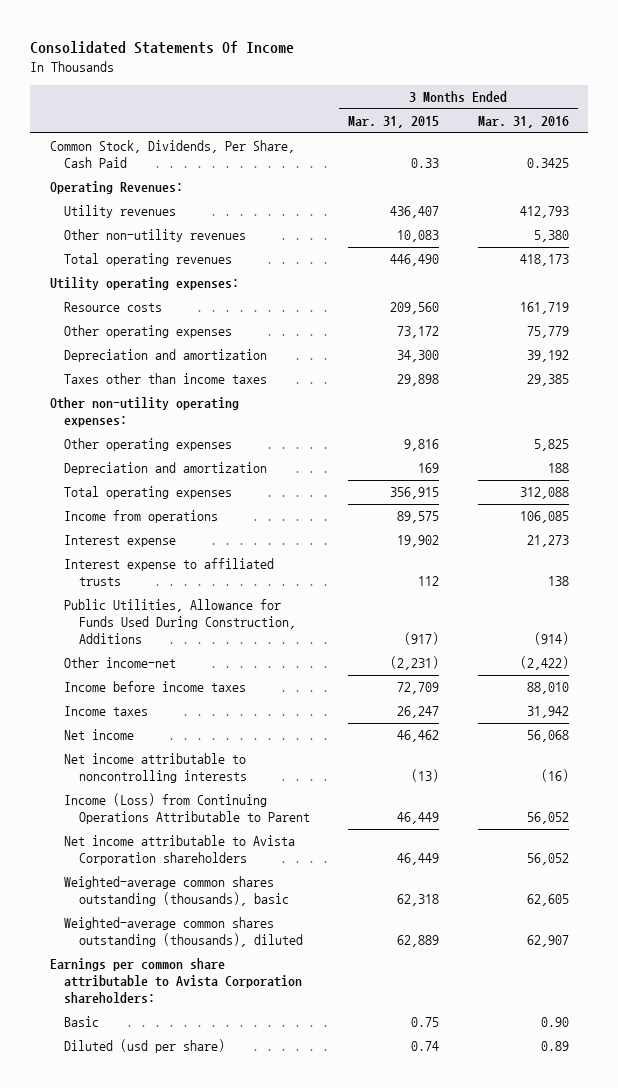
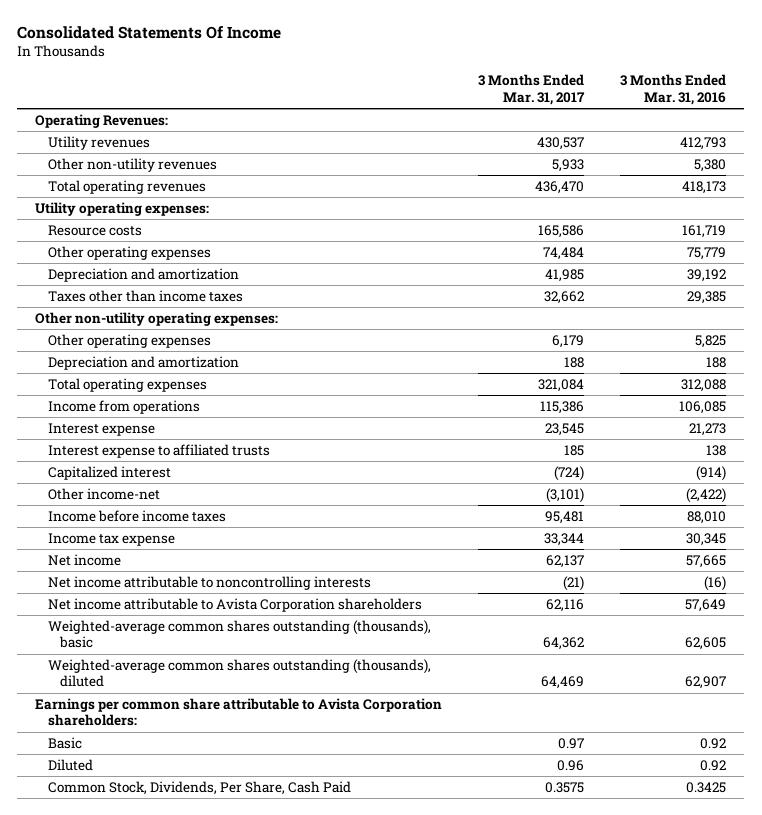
[348,116,440,129] Mar. 31, 2015 -> none
none -> [478,74,586,105] 3 Months Ended Mar. 31, 2017
[64,599,296,645] Public Utilities, Allowance for Funds Used During Construction, Additions -> [47,466,171,481] Capitalized interest
[64,706,149,717] Income taxes -> [47,533,175,547] Income tax expense
[526,706,569,719] 31,942 -> [686,533,727,547] 30,345
[526,730,569,743] 56,068 -> [686,555,727,569] 57,665
[64,793,310,825] Income (Loss) from Continuing Operations Attributable to Parent -> none
[526,853,569,866] 56,052 -> [685,599,727,613] 57,649
[540,1017,569,1028] 0.90 -> [700,738,727,750] 0.92
[64,1039,226,1054] Diluted (usd per share) -> [47,759,93,772] Diluted
[540,1041,569,1052] 0.89 -> [700,760,727,772] 0.92
[49,140,295,169] Common Stock, Dividends, Per Share, Cash Paid -> [47,781,351,796] Common Stock, Dividends, Per Share, Cash Paid

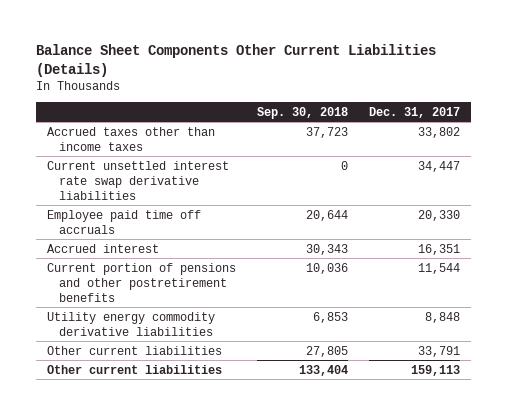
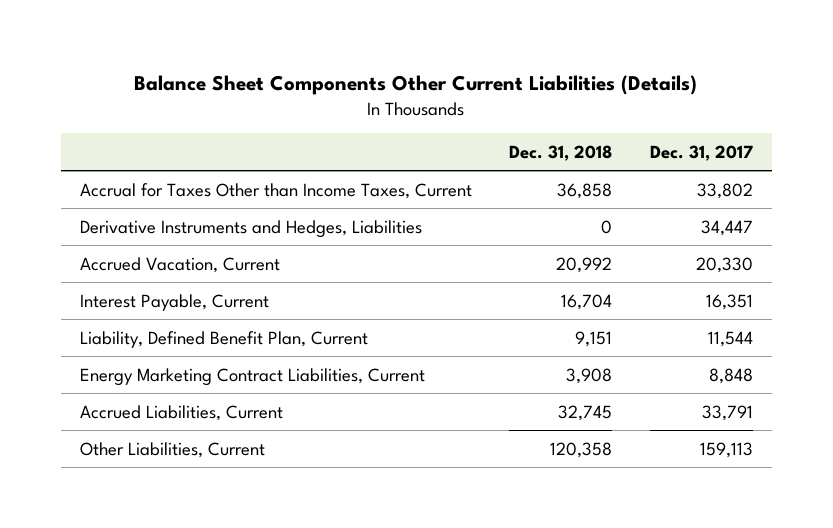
[256,106,348,119] Sep. 30, 2018 -> none
none -> [509,144,613,161] Dec. 31, 2018
[46,126,215,151] Accrued taxes other than income taxes -> [80,182,473,199] Accrual for Taxes Other than Income Taxes, Current
[46,160,229,200] Current unsettled interest rate swap derivative liabilities -> [80,219,423,238] Derivative Instruments and Hedges, Liabilities
[46,209,201,234] Employee paid time off accruals -> [80,256,281,273] Accrued Vacation, Current
[46,243,159,253] Accrued interest -> [80,293,270,311] Interest Payable, Current
[46,262,236,302] Current portion of pensions and other postretirement benefits -> [80,330,369,348] Liability, Defined Benefit Plan, Current
[46,311,215,336] Utility energy commodity derivative liabilities -> [80,367,426,386] Energy Marketing Contract Liabilities, Current
[46,345,222,355] Other current liabilities -> [80,404,284,421] Accrued Liabilities, Current
[46,364,222,374] Other current liabilities -> [80,441,266,458] Other Liabilities, Current

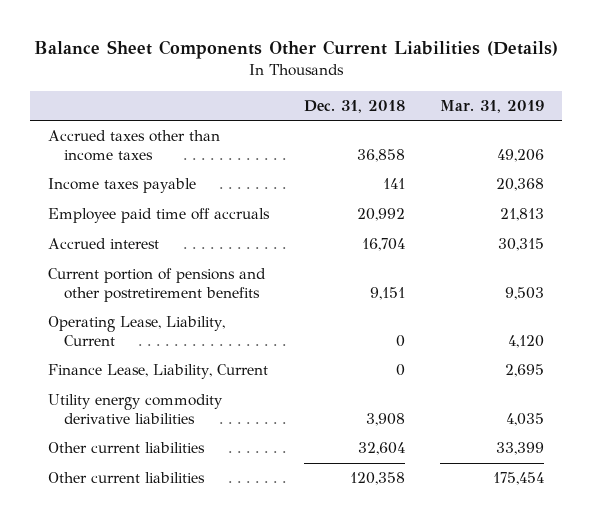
[649,144,753,161] Dec. 31, 2017 -> none
none -> [440,99,545,113] Mar. 31, 2019
[80,219,423,238] Derivative Instruments and Hedges, Liabilities -> none
[80,182,473,199] Accrual for Taxes Other than Income Taxes, Current -> [47,130,220,161] Accrued taxes other than income taxes
none -> [47,178,196,194] Income taxes payable
[80,256,281,273] Accrued Vacation, Current -> [47,208,270,224] Employee paid time off accruals
[80,293,270,311] Interest Payable, Current -> [47,238,159,250] Accrued interest
[80,330,369,348] Liability, Defined Benefit Plan, Current -> [47,268,266,302] Current portion of pensions and other postretirement benefits
none -> [47,316,225,346] Operating Lease, Liability, Current
none -> [47,364,268,380] Finance Lease, Liability, Current
[80,367,426,386] Energy Marketing Contract Liabilities, Current -> [47,394,223,424] Utility energy commodity derivative liabilities
[80,404,284,421] Accrued Liabilities, Current -> [47,442,205,454] Other current liabilities
[558,404,613,421] 32,745 -> [358,442,406,456] 32,604
[80,441,266,458] Other Liabilities, Current -> [47,472,205,484] Other current liabilities

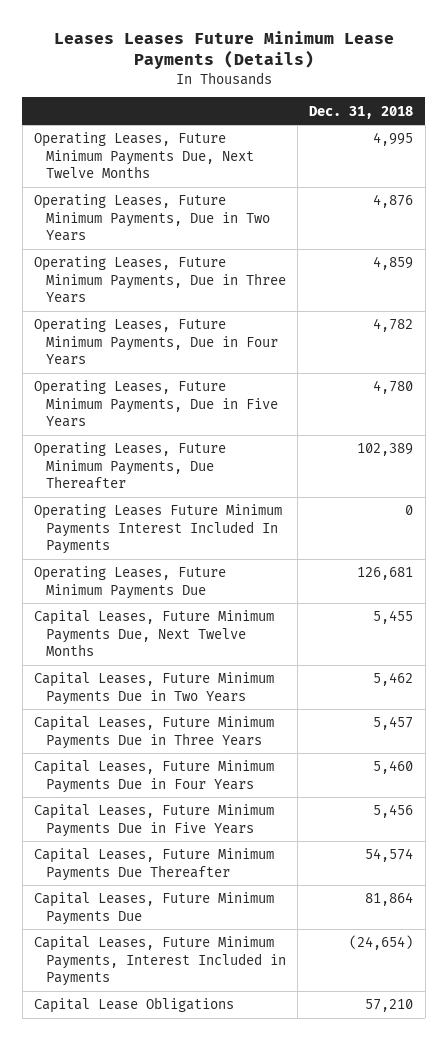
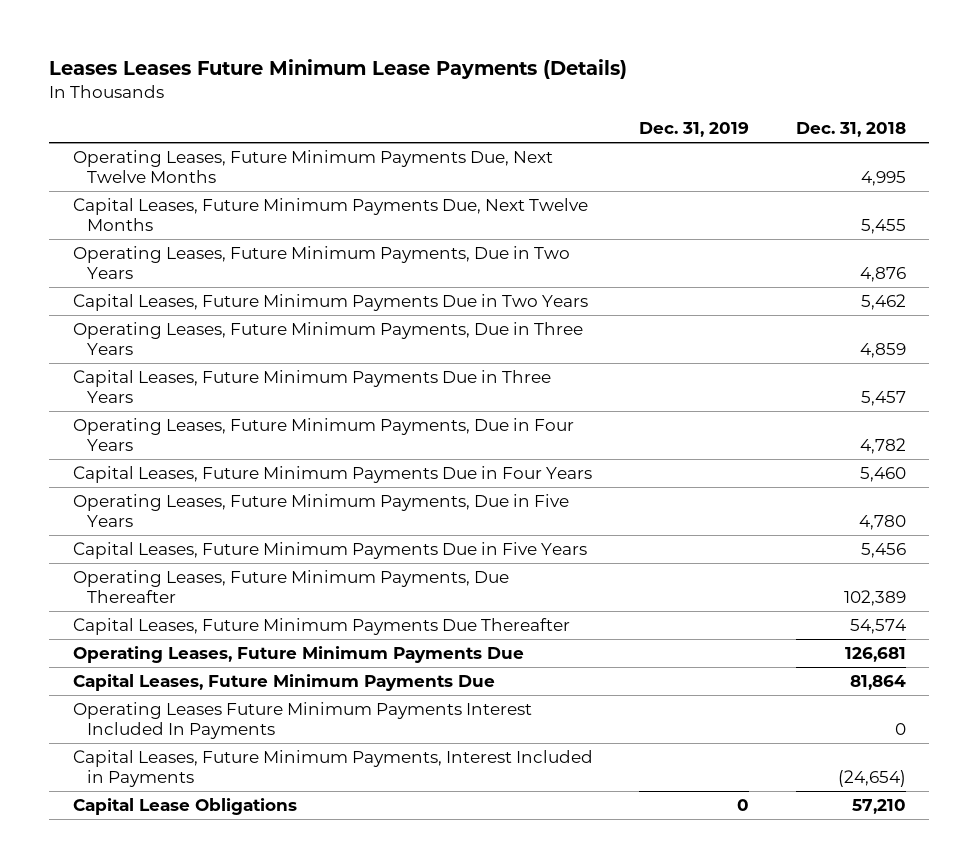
none -> [639,122,750,138] Dec. 31, 2019
[34,194,270,241] Operating Leases, Future Minimum Payments, Due in Two Years -> [72,245,570,279] Operating Leases, Future Minimum Payments, Due in Two Years
[34,256,286,303] Operating Leases, Future Minimum Payments, Due in Three Years -> [72,321,583,355] Operating Leases, Future Minimum Payments, Due in Three Years
[34,318,278,365] Operating Leases, Future Minimum Payments, Due in Four Years -> [72,417,574,451] Operating Leases, Future Minimum Payments, Due in Four Years
[34,380,278,427] Operating Leases, Future Minimum Payments, Due in Five Years -> [72,493,569,527] Operating Leases, Future Minimum Payments, Due in Five Years
[34,442,227,489] Operating Leases, Future Minimum Payments, Due Thereafter -> [72,569,509,603] Operating Leases, Future Minimum Payments, Due Thereafter
[34,566,227,599] Operating Leases, Future Minimum Payments Due -> [72,645,524,663] Operating Leases, Future Minimum Payments Due
[34,504,283,554] Operating Leases Future Minimum Payments Interest Included In Payments -> [72,701,532,739] Operating Leases Future Minimum Payments Interest Included In Payments

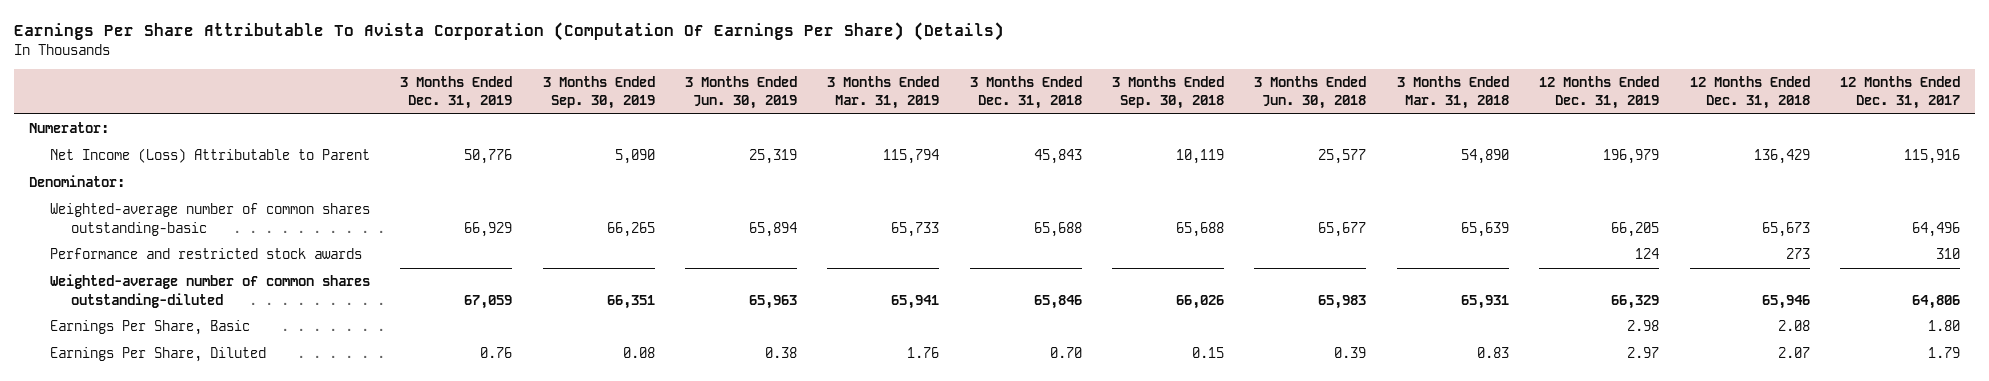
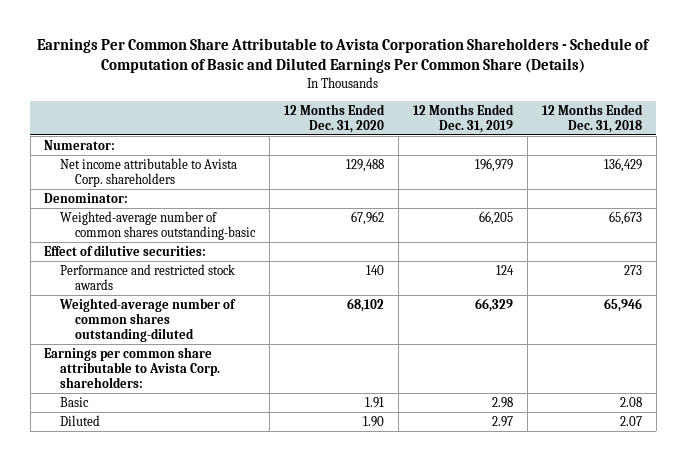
[13,21,1004,41] Earnings Per Share Attributable To Avista Corporation (Computation Of Earnings Per Share) (Details) -> [37,38,651,74] Earnings Per Common Share Attributable to Avista Corporation Shareholders - Schedule of Computation of Basic and Diluted Earnings Per Common Share (Details)
[400,76,513,110] 3 Months Ended Dec. 31, 2019 -> none
[542,76,655,110] 3 Months Ended Sep. 30, 2019 -> none
[684,76,797,110] 3 Months Ended Jun. 30, 2019 -> none
[827,76,940,110] 3 Months Ended Mar. 31, 2019 -> none
[969,76,1082,110] 3 Months Ended Dec. 31, 2018 -> none
[1112,76,1225,110] 3 Months Ended Sep. 30, 2018 -> none
[1254,76,1367,110] 3 Months Ended Jun. 30, 2018 -> none
[1396,76,1509,110] 3 Months Ended Mar. 31, 2018 -> none
[1839,76,1960,110] 12 Months Ended Dec. 31, 2017 -> none
none -> [284,103,386,133] 12 Months Ended Dec. 31, 2020
[49,148,370,164] Net Income (Loss) Attributable to Parent -> [59,157,237,188] Net income attributable to Avista Corp. shareholders
none -> [44,244,207,256] Effect of dilutive securities:
none -> [44,346,220,389] Earnings per common share attributable to Avista Corp. shareholders:
[49,320,250,336] Earnings Per Share, Basic -> [59,396,89,407] Basic
[49,347,266,363] Earnings Per Share, Diluted -> [59,414,100,426] Diluted

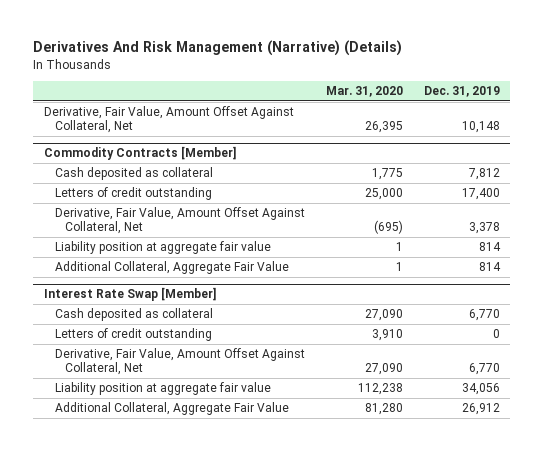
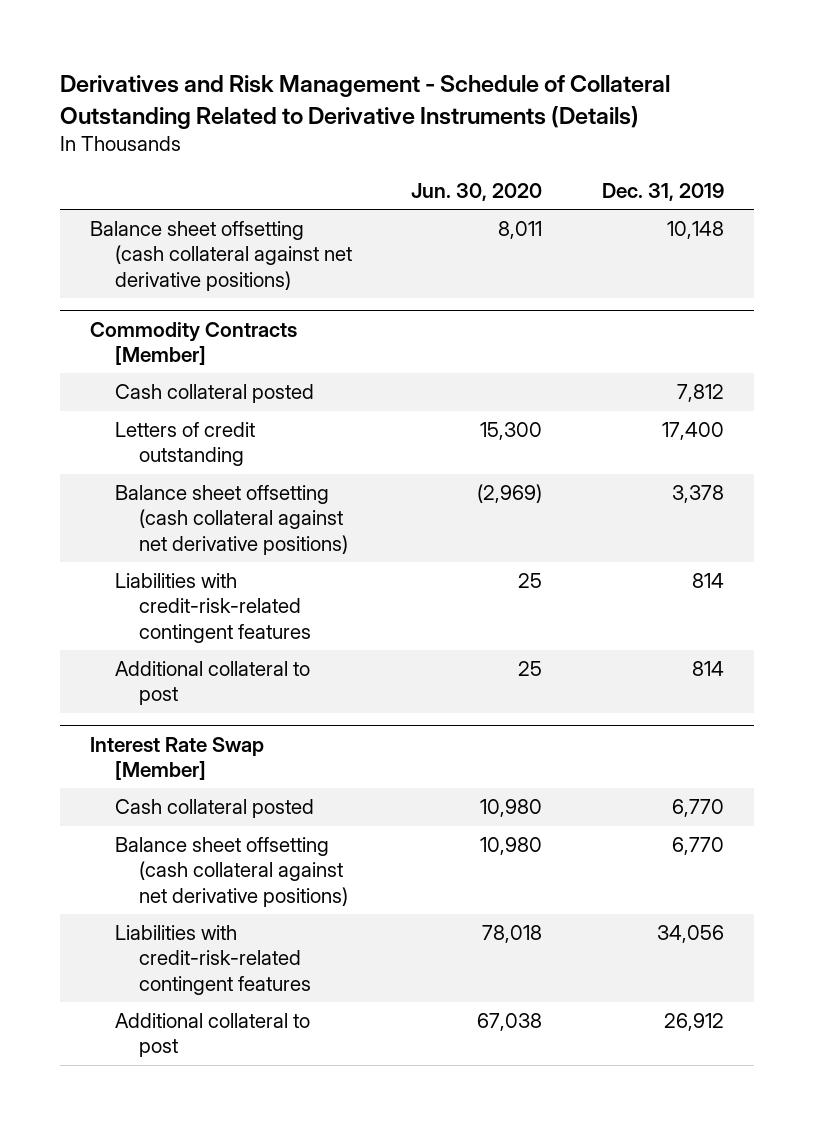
[33,40,403,57] Derivatives And Risk Management (Narrative) (Details) -> [60,75,671,129] Derivatives and Risk Management - Schedule of Collateral Outstanding Related to Derivative Instruments (Details)
[325,86,403,98] Mar. 31, 2020 -> none
none -> [411,183,543,202] Jun. 30, 2020
[43,106,294,134] Derivative, Fair Value, Amount Offset Against Collateral, Net -> [90,221,352,291] Balance sheet offsetting (cash collateral against net derivative positions)
[54,167,213,181] Cash deposited as collateral -> [114,384,314,404] Cash collateral posted
[54,207,305,235] Derivative, Fair Value, Amount Offset Against Collateral, Net -> [114,485,348,555] Balance sheet offsetting (cash collateral against net derivative positions)
[54,241,271,255] Liability position at aggregate fair value -> [114,573,311,643] Liabilities with credit-risk-related contingent features
[54,261,289,275] Additional Collateral, Aggregate Fair Value -> [114,661,310,706] Additional collateral to post
[54,328,212,342] Letters of credit outstanding -> none
[54,308,213,322] Cash deposited as collateral -> [114,799,314,819] Cash collateral posted
[54,348,305,376] Derivative, Fair Value, Amount Offset Against Collateral, Net -> [114,837,348,907] Balance sheet offsetting (cash collateral against net derivative positions)
[54,382,271,396] Liability position at aggregate fair value -> [114,925,311,995] Liabilities with credit-risk-related contingent features
[54,402,289,416] Additional Collateral, Aggregate Fair Value -> [114,1013,310,1058] Additional collateral to post

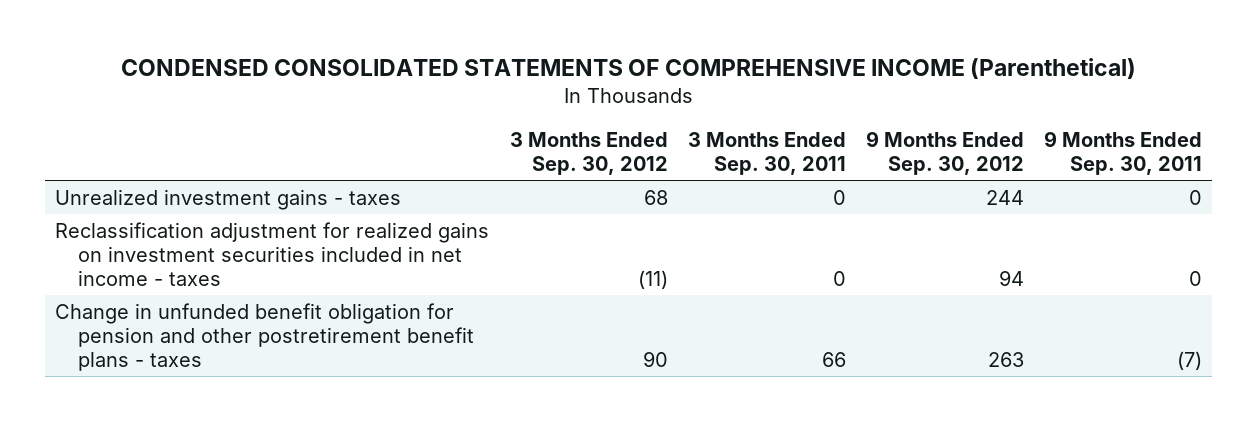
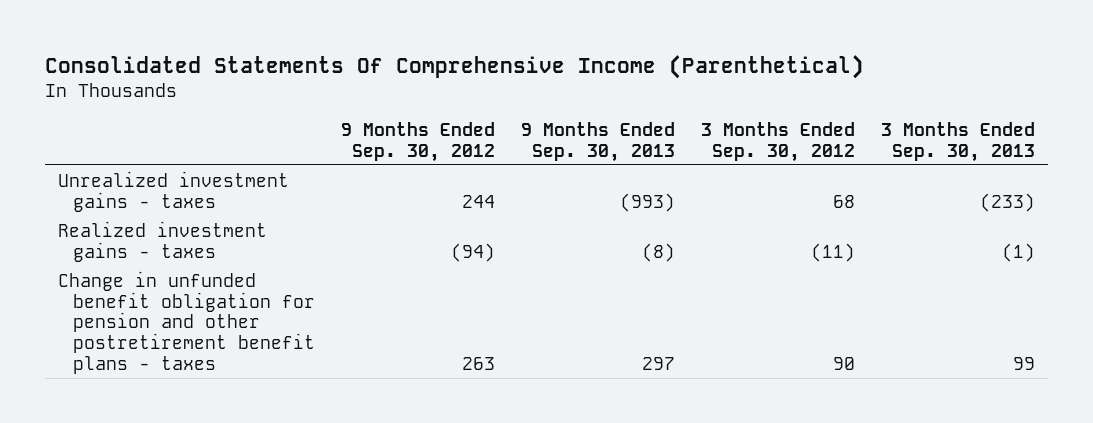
[120,58,1136,80] CONDENSED CONSOLIDATED STATEMENTS OF COMPREHENSIVE INCOME (Parenthetical) -> [44,54,864,79] Consolidated Statements Of Comprehensive Income (Parenthetical)
[687,132,846,176] 3 Months Ended Sep. 30, 2011 -> none
[1044,131,1203,176] 9 Months Ended Sep. 30, 2011 -> none
none -> [520,121,675,162] 9 Months Ended Sep. 30, 2013
none -> [880,121,1035,162] 3 Months Ended Sep. 30, 2013
[55,221,490,287] Reclassification adjustment for realized gains on investment securities included in net income - taxes -> none
none -> [57,220,267,262] Realized investment gains - taxes

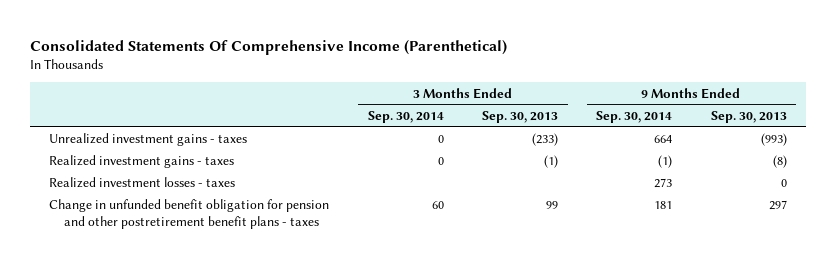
[340,121,495,162] 9 Months Ended Sep. 30, 2012 -> none
[700,121,855,162] 3 Months Ended Sep. 30, 2012 -> none
none -> [367,110,444,123] Sep. 30, 2014
none -> [596,110,673,123] Sep. 30, 2014
none -> [49,177,236,189] Realized investment losses - taxes

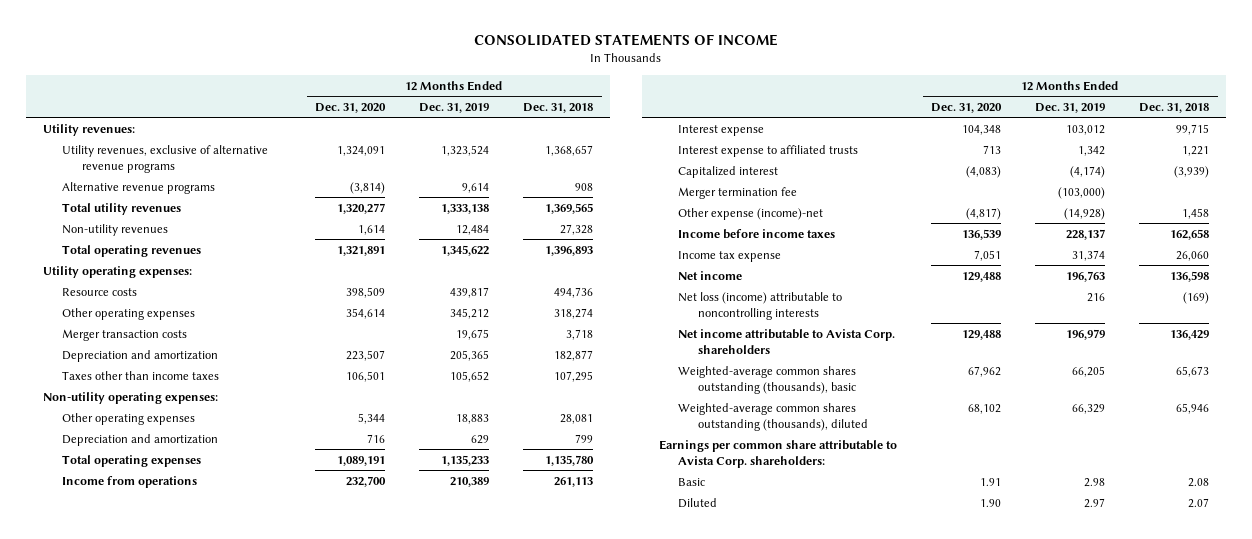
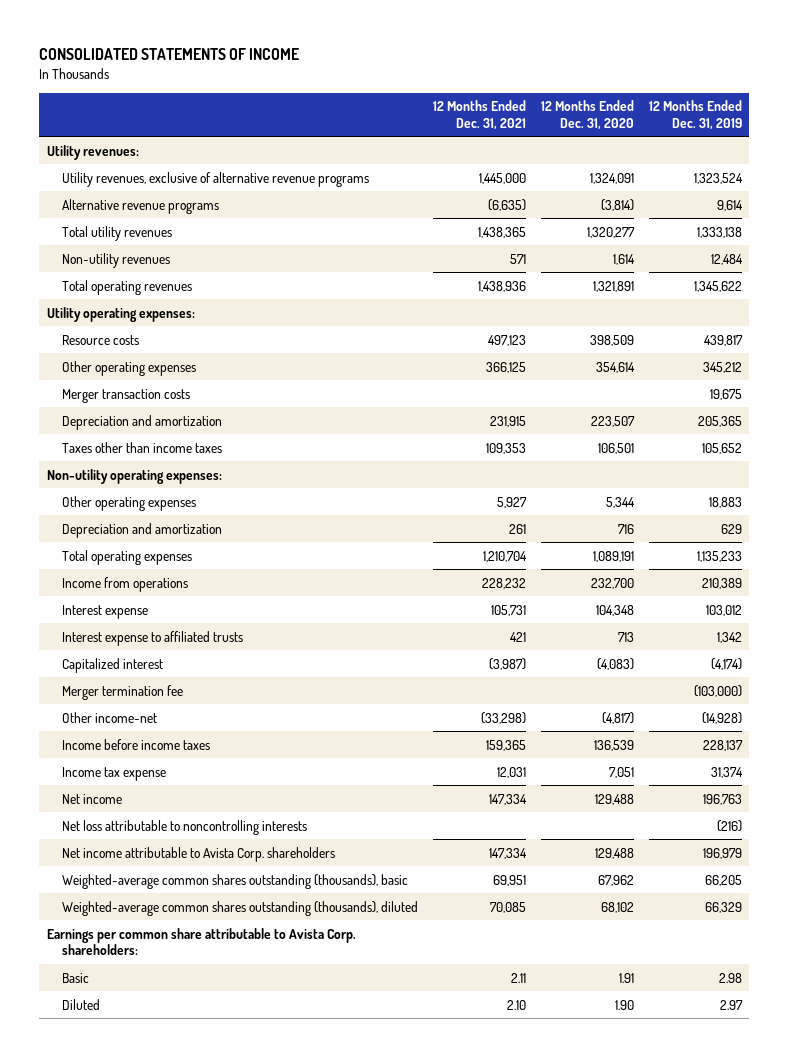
[523,102,594,113] Dec. 31, 2018 -> none
none -> [433,100,527,130] 12 Months Ended Dec. 31, 2021
[678,207,824,220] Other expense (income)-net -> [62,711,158,723] Other income-net
[678,291,843,320] Net loss (income) attributable to noncontrolling interests -> [62,819,308,835] Net loss attributable to noncontrolling interests
[1087,292,1106,302] 216 -> [716,819,742,832] (216)

